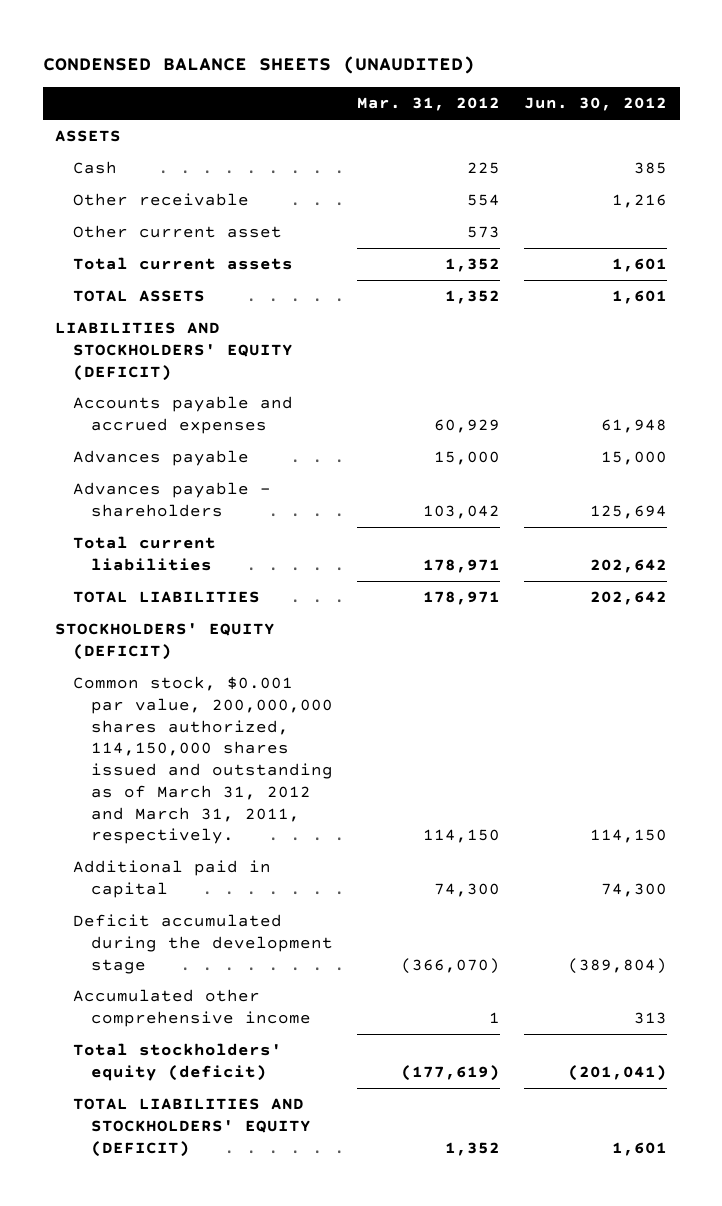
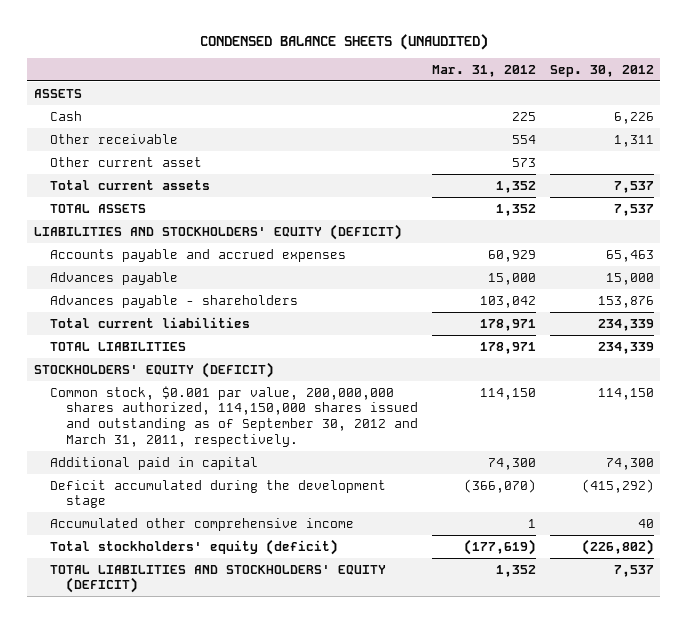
[524,97,668,112] Jun. 30, 2012 -> none
none -> [549,65,654,78] Sep. 30, 2012
[72,676,333,845] Common stock, $0.001 par value, 200,000,000 shares authorized, 114,150,000 shares issued and outstanding as of March 31, 2012 and March 31, 2011, respectively. -> [49,385,419,448] Common stock, $0.001 par value, 200,000,000 shares authorized, 114,150,000 shares issued and outstanding as of September 30, 2012 and March 31, 2011, respectively.

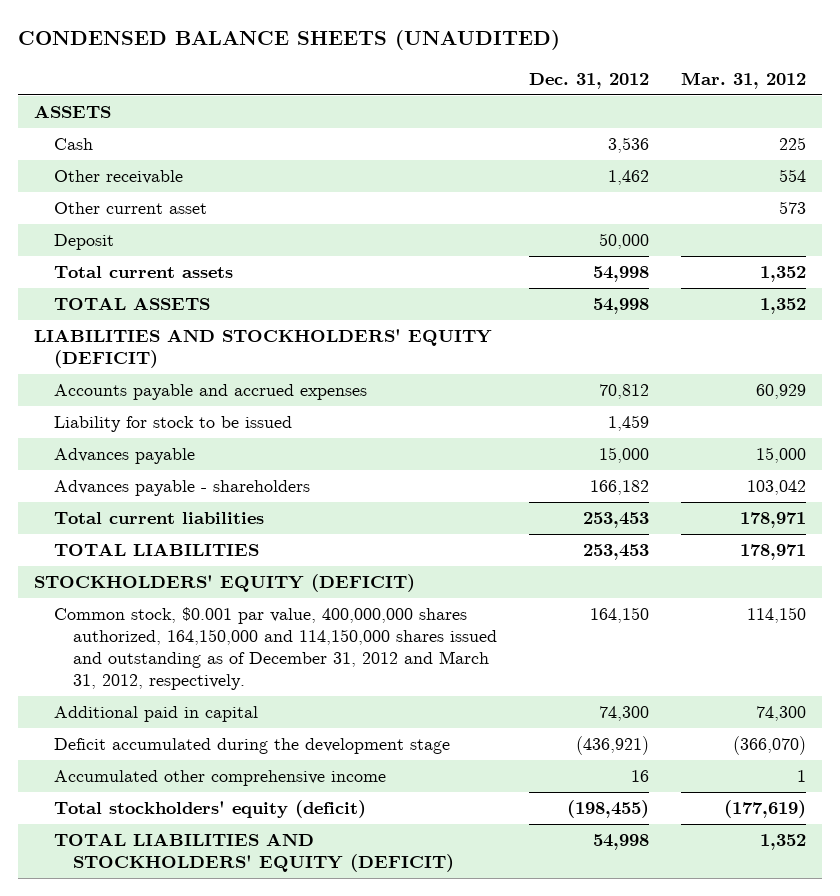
[549,65,654,78] Sep. 30, 2012 -> none
none -> [529,72,650,89] Dec. 31, 2012
none -> [53,234,114,251] Deposit
none -> [53,416,292,433] Liability for stock to be issued
[49,385,419,448] Common stock, $0.001 par value, 200,000,000 shares authorized, 114,150,000 shares issued and outstanding as of September 30, 2012 and March 31, 2011, respectively. -> [53,607,498,691] Common stock, $0.001 par value, 400,000,000 shares authorized, 164,150,000 and 114,150,000 shares issued and outstanding as of December 31, 2012 and March 31, 2012, respectively.

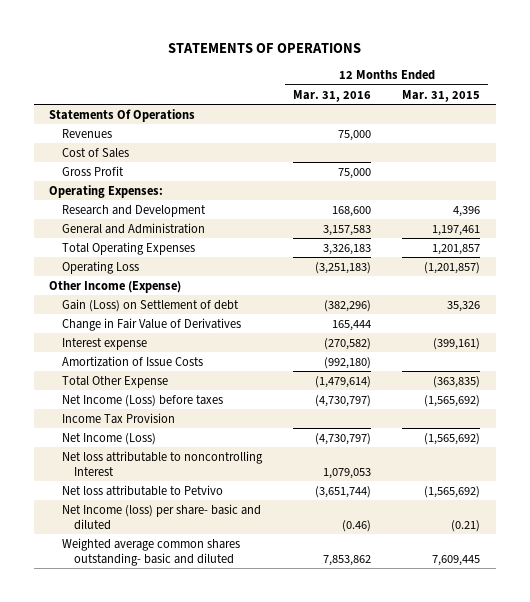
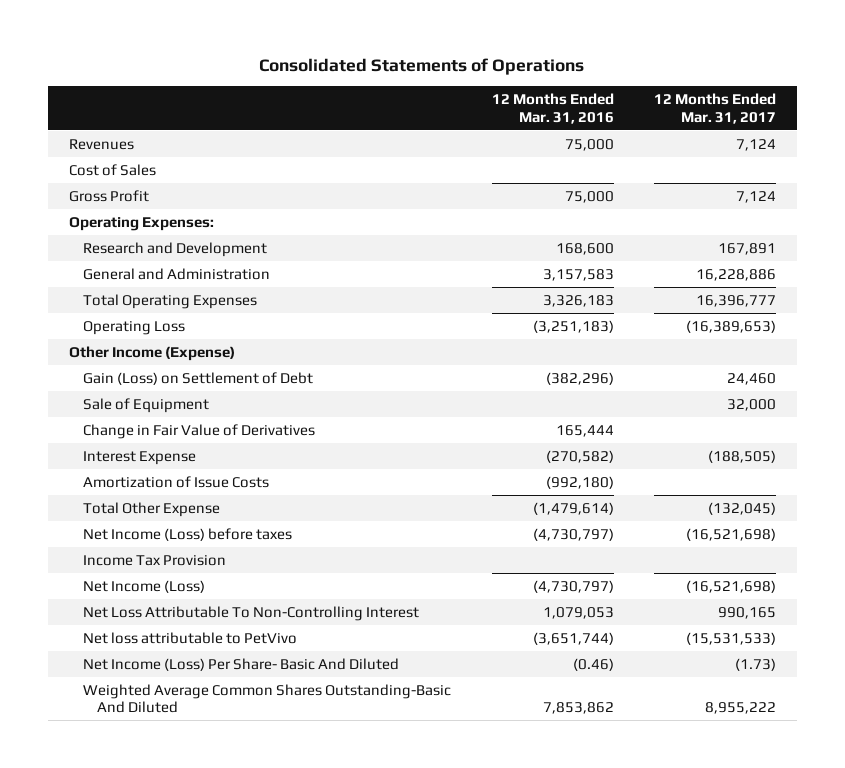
[167,43,361,54] STATEMENTS OF OPERATIONS -> [259,58,585,76] Consolidated Statements of Operations
[402,89,481,102] Mar. 31, 2015 -> none
none -> [654,93,777,124] 12 Months Ended Mar. 31, 2017
[49,108,196,122] Statements Of Operations -> none
[61,298,239,312] Gain (Loss) on Settlement of debt -> [82,371,313,385] Gain (Loss) on Settlement of Debt
none -> [82,397,209,413] Sale of Equipment
[61,337,147,350] Interest expense -> [82,450,196,465] Interest Expense
[61,450,263,476] Net loss attributable to noncontrolling Interest -> [82,605,419,621] Net Loss Attributable To Non-Controlling Interest
[61,484,223,496] Net loss attributable to Petvivo -> [82,631,297,644] Net loss attributable to PetVivo
[61,503,261,530] Net Income (loss) per share- basic and diluted -> [82,657,399,671] Net Income (Loss) Per Share- Basic And Diluted
[61,537,240,566] Weighted average common shares outstanding- basic and diluted -> [82,683,451,714] Weighted Average Common Shares Outstanding-Basic And Diluted

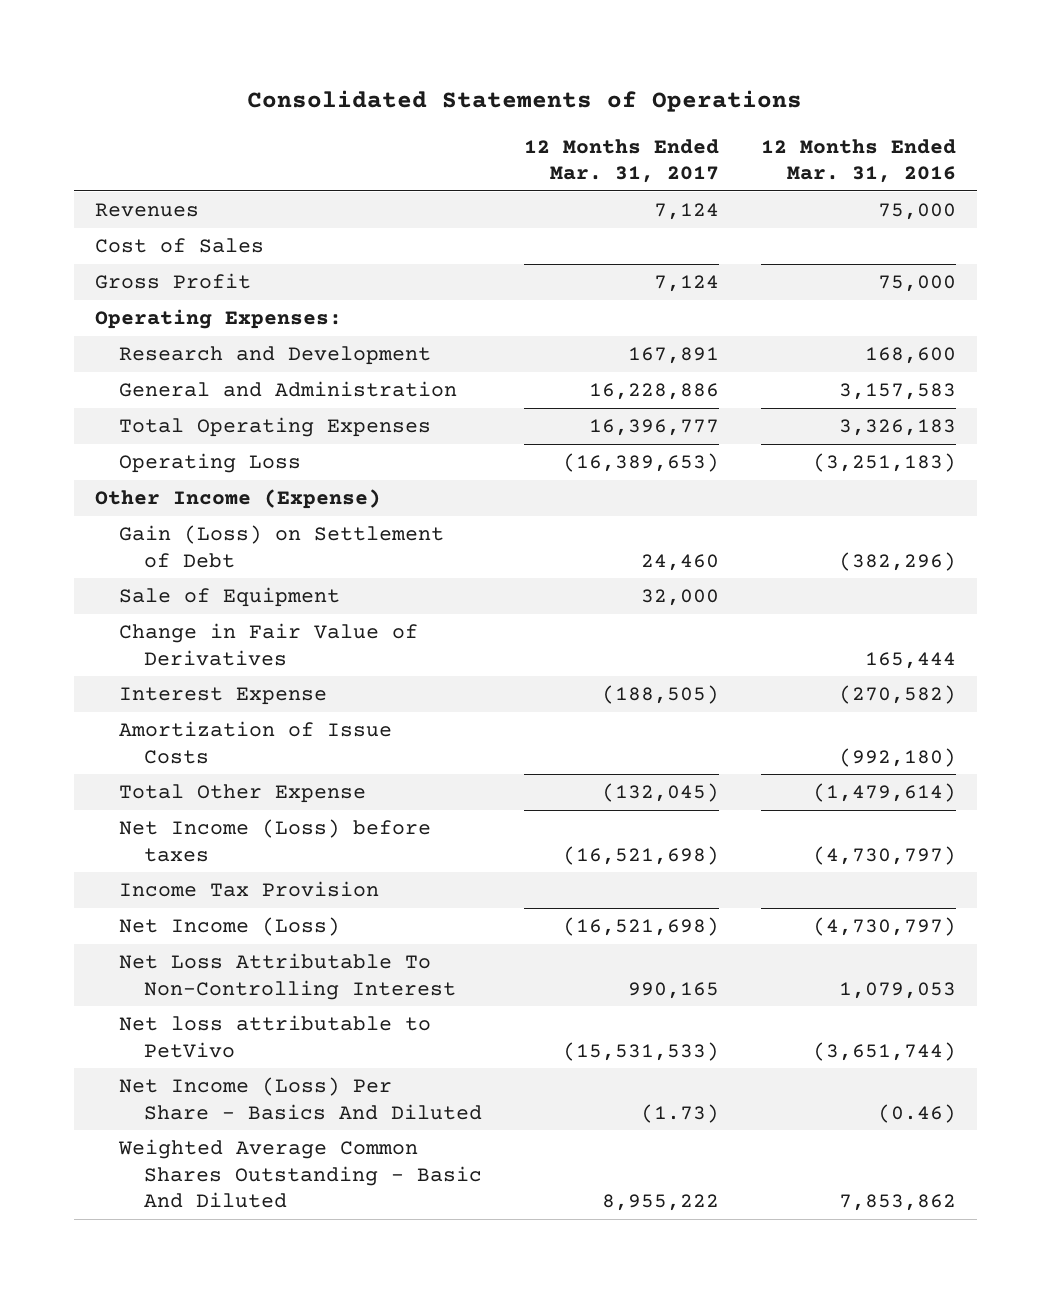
[82,657,399,671] Net Income (Loss) Per Share- Basic And Diluted -> [119,1077,483,1120] Net Income (Loss) Per Share - Basics And Diluted
[82,683,451,714] Weighted Average Common Shares Outstanding-Basic And Diluted -> [118,1139,483,1208] Weighted Average Common Shares Outstanding - Basic And Diluted

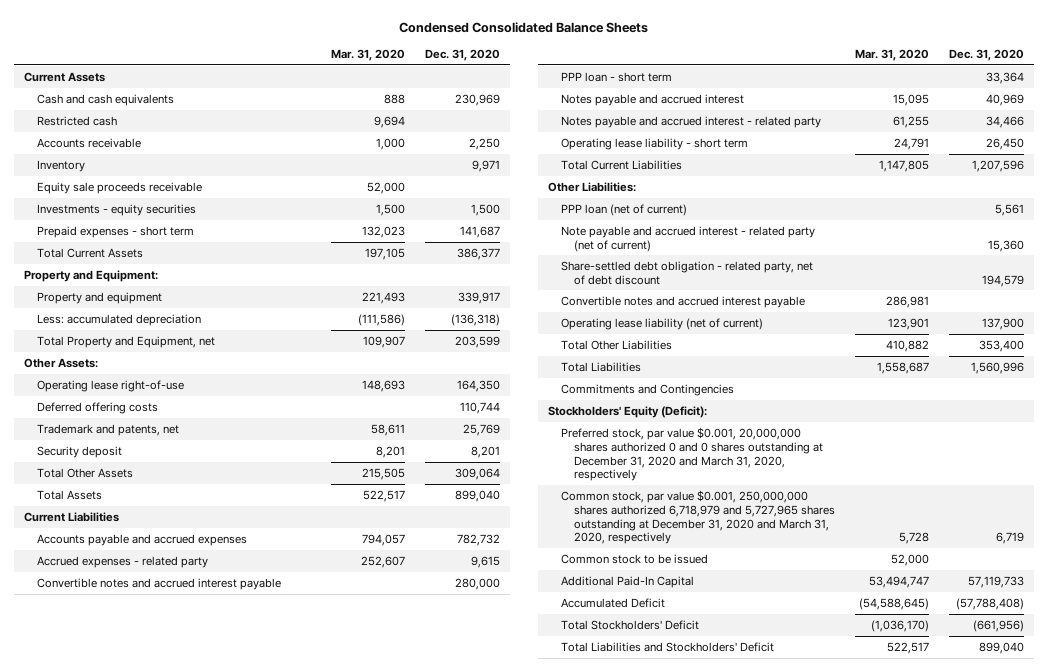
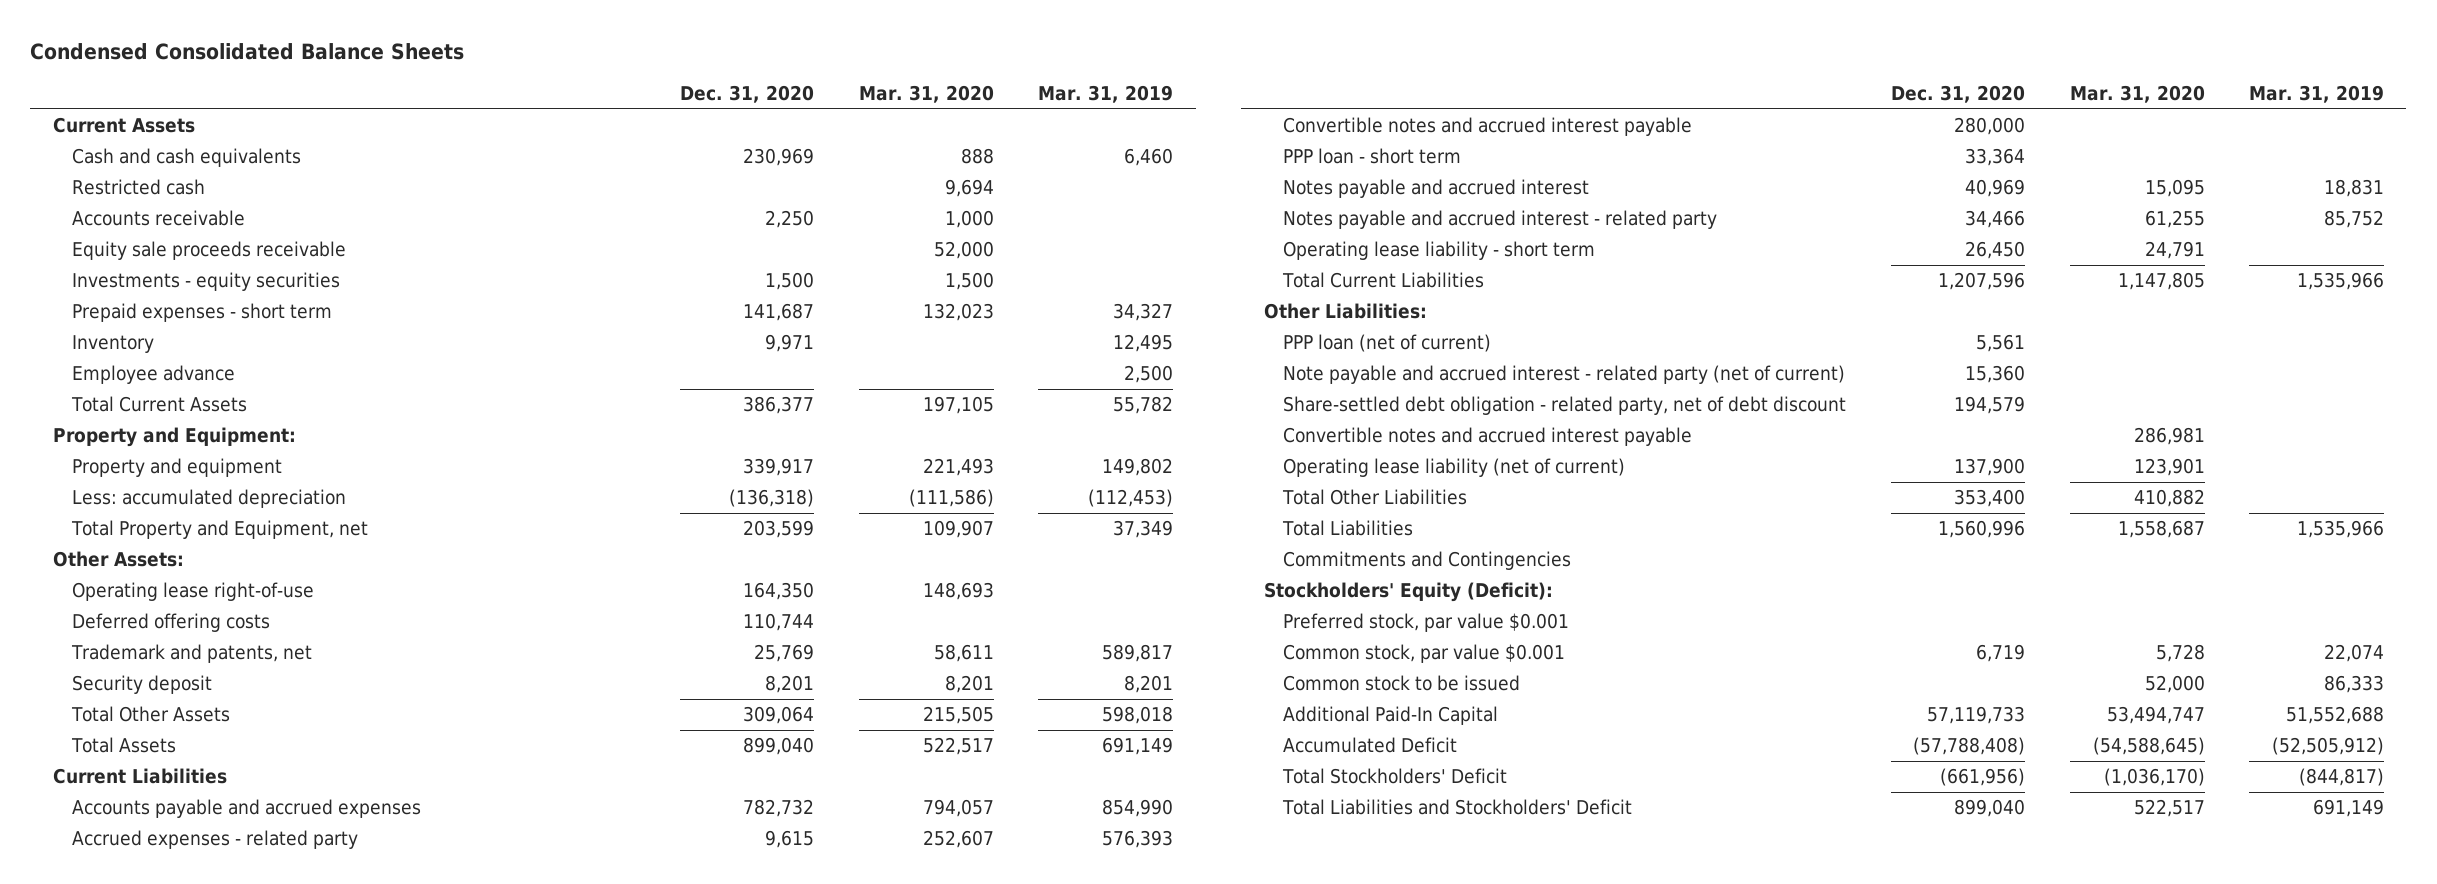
none -> [1038,84,1174,103] Mar. 31, 2019
[37,159,86,172] Inventory -> [72,335,155,354] Inventory
none -> [72,365,236,385] Employee advance
[561,426,824,482] Preferred stock, par value $0.001, 20,000,000 shares authorized 0 and 0 shares outstanding at December 31, 2020 and March 31, 2020, respectively -> [1283,613,1570,633] Preferred stock, par value $0.001
[561,489,836,545] Common stock, par value $0.001, 250,000,000 shares authorized 6,718,979 and 5,727,965 shares outstanding at December 31, 2020 and March 31, 2020, respectively -> [1283,644,1566,664] Common stock, par value $0.001

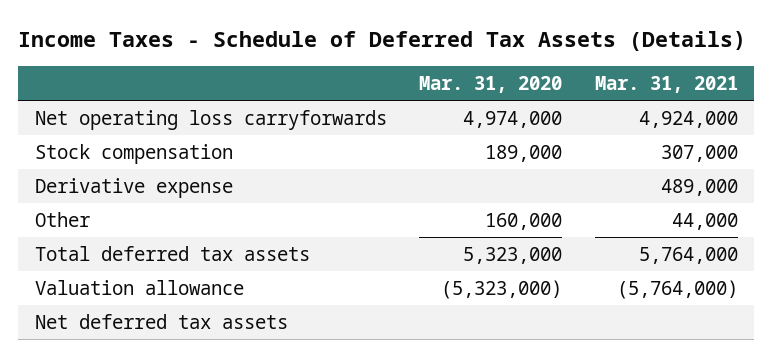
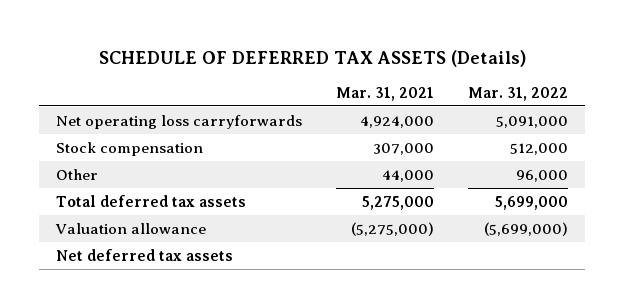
[18,31,747,52] Income Taxes - Schedule of Deferred Tax Assets (Details) -> [99,49,527,67] SCHEDULE OF DEFERRED TAX ASSETS (Details)
[419,75,563,93] Mar. 31, 2020 -> none
none -> [468,86,569,101] Mar. 31, 2022
[34,177,233,198] Derivative expense -> none
[639,246,739,264] 5,764,000 -> [362,195,435,210] 5,275,000
[617,279,739,299] (5,764,000) -> [351,221,435,236] (5,275,000)

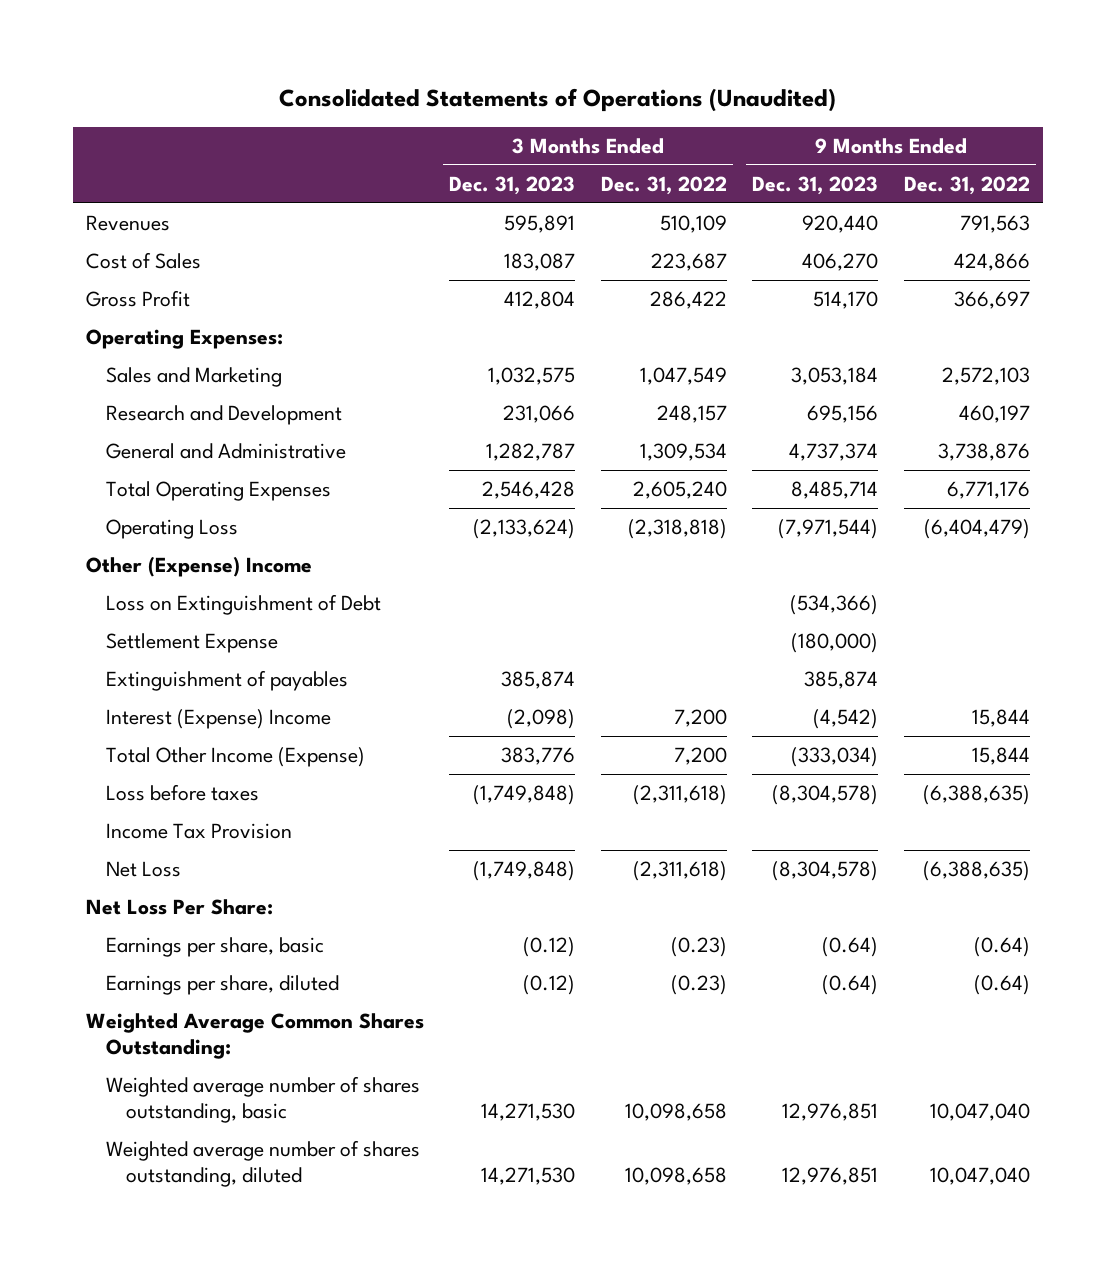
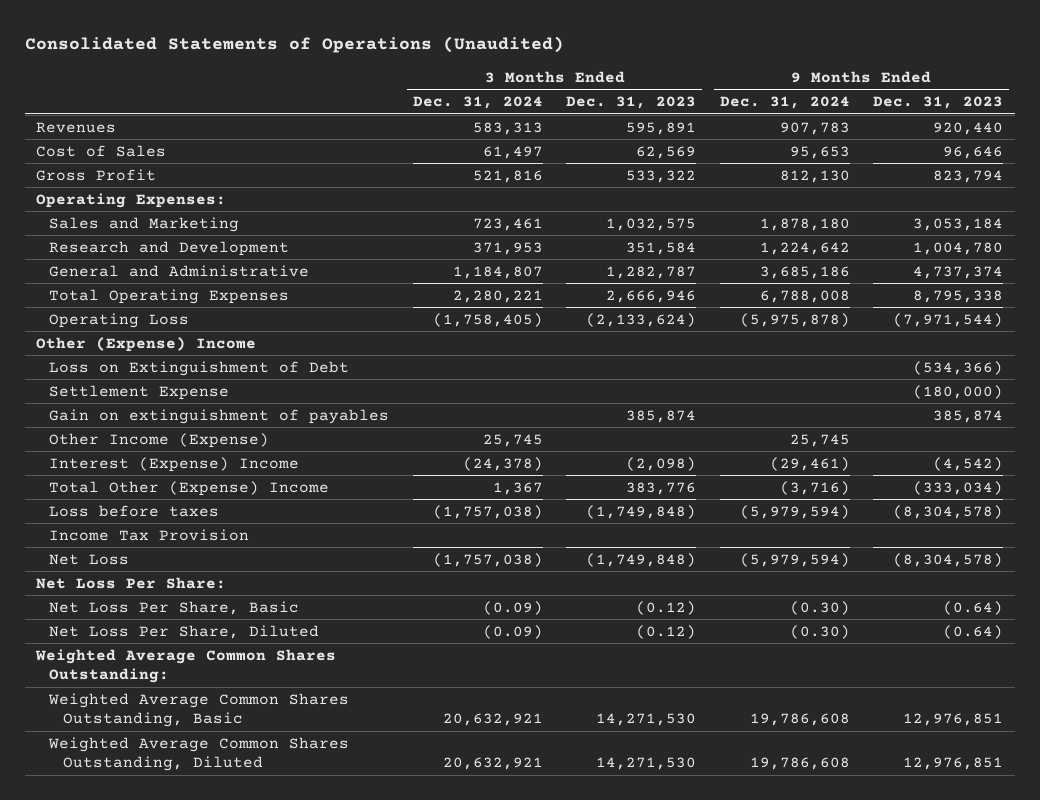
[600,175,727,195] Dec. 31, 2022 -> none
[903,175,1030,195] Dec. 31, 2022 -> none
none -> [412,96,543,110] Dec. 31, 2024
none -> [719,96,850,110] Dec. 31, 2024
[504,252,576,271] 183,087 -> [636,145,697,159] 62,569
[802,252,879,271] 406,270 -> [943,145,1004,159] 96,646
[504,290,576,309] 412,804 -> [626,169,697,183] 533,322
[813,290,879,309] 514,170 -> [933,169,1004,183] 823,794
[503,404,576,423] 231,066 -> [626,241,697,255] 351,584
[807,404,879,423] 695,156 -> [913,241,1004,255] 1,004,780
[482,480,576,499] 2,546,428 -> [606,289,697,303] 2,666,946
[791,480,879,499] 8,485,714 -> [913,289,1004,303] 8,795,338
[105,669,348,691] Extinguishment of payables -> [49,408,390,424] Gain on extinguishment of payables
none -> [49,432,270,448] Other Income (Expense)
[105,746,365,767] Total Other Income (Expense) -> [49,480,330,496] Total Other (Expense) Income
[105,936,324,957] Earnings per share, basic -> [49,600,300,615] Net Loss Per Share, Basic
[105,974,339,995] Earnings per share, diluted -> [49,624,320,639] Net Loss Per Share, Diluted
[105,1075,420,1123] Weighted average number of shares outstanding, basic -> [48,692,350,727] Weighted Average Common Shares Outstanding, Basic
[105,1139,420,1187] Weighted average number of shares outstanding, diluted -> [48,736,350,771] Weighted Average Common Shares Outstanding, Diluted

